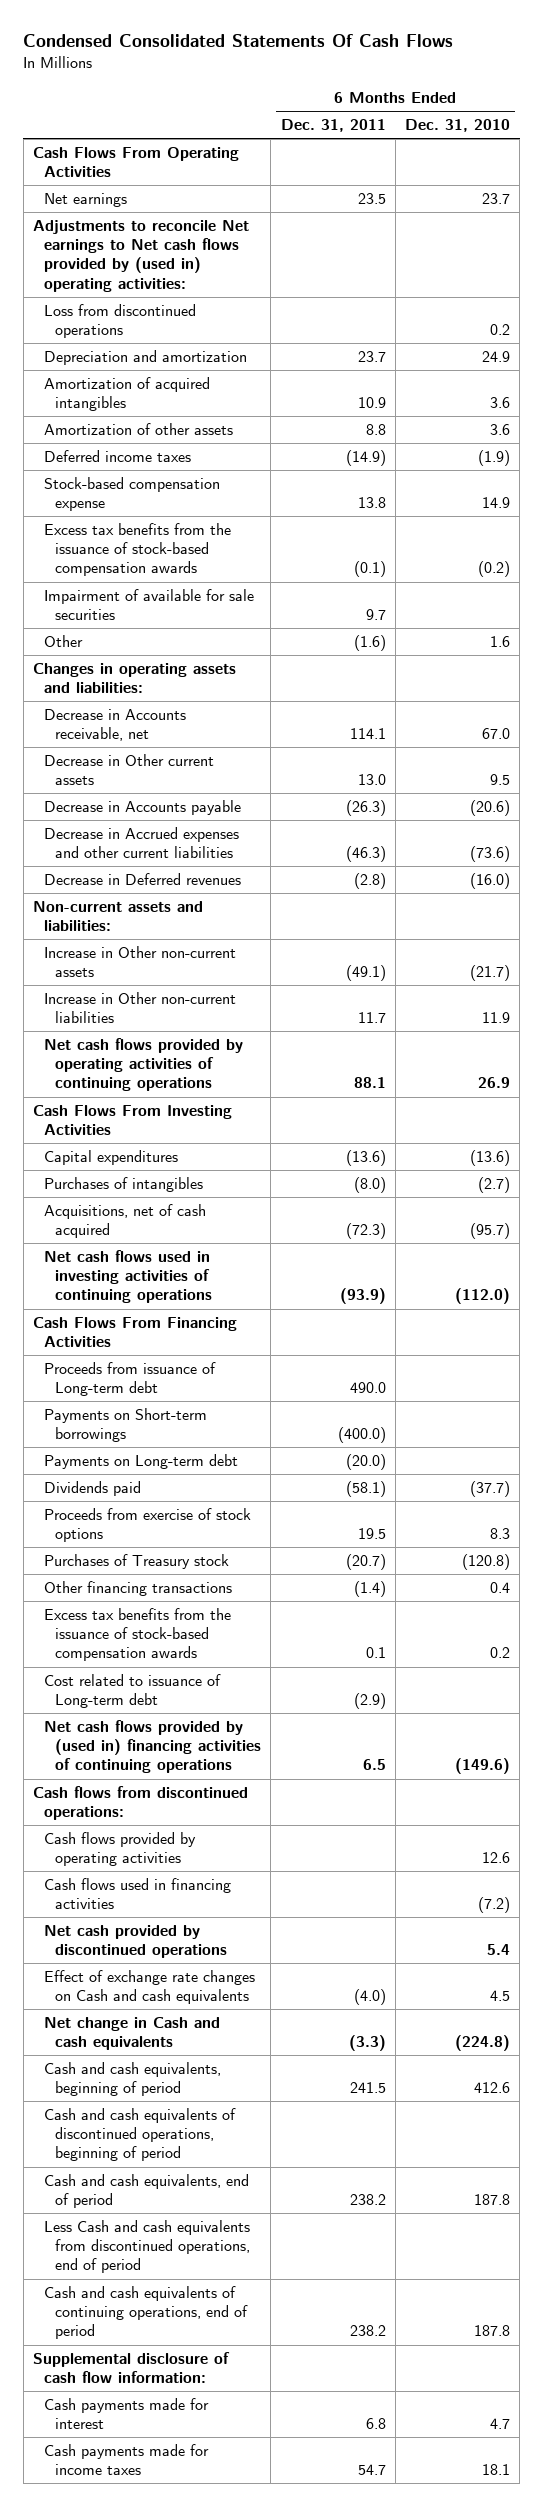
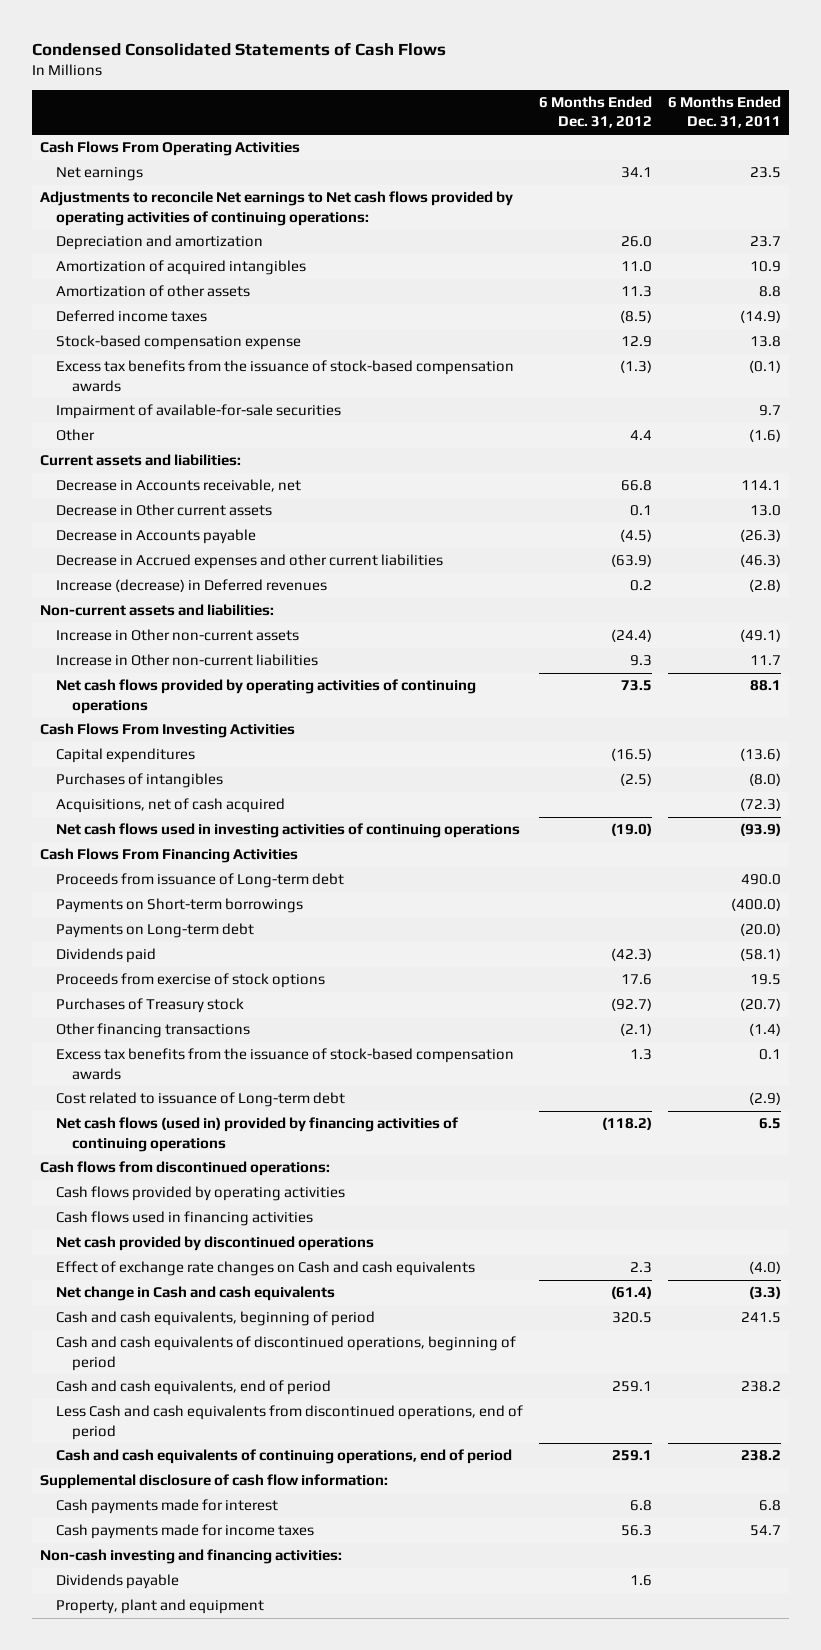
[23,34,454,48] Condensed Consolidated Statements Of Cash Flows -> [31,41,446,56] Condensed Consolidated Statements of Cash Flows
[405,119,511,133] Dec. 31, 2010 -> none
none -> [539,96,653,129] 6 Months Ended Dec. 31, 2012
[44,304,197,339] Loss from discontinued operations -> none
[32,220,249,292] Adjustments to reconcile Net earnings to Net cash flows provided by (used in) operating activities: -> [39,191,513,226] Adjustments to reconcile Net earnings to Net cash flows provided by operating activities of continuing operations:
[44,589,255,621] Impairment of available for sale securities -> [55,404,341,420] Impairment of available-for-sale securities
[32,663,236,694] Changes in operating assets and liabilities: -> none
none -> [39,454,241,467] Current assets and liabilities:
[44,873,242,886] Decrease in Deferred revenues -> [55,579,327,593] Increase (decrease) in Deferred revenues
[44,1720,262,1774] Net cash flows provided by (used in) financing activities of continuing operations -> [55,1117,458,1152] Net cash flows (used in) provided by financing activities of continuing operations
none -> [39,1549,342,1565] Non-cash investing and financing activities:
none -> [55,1574,179,1590] Dividends payable
none -> [55,1599,264,1615] Property, plant and equipment

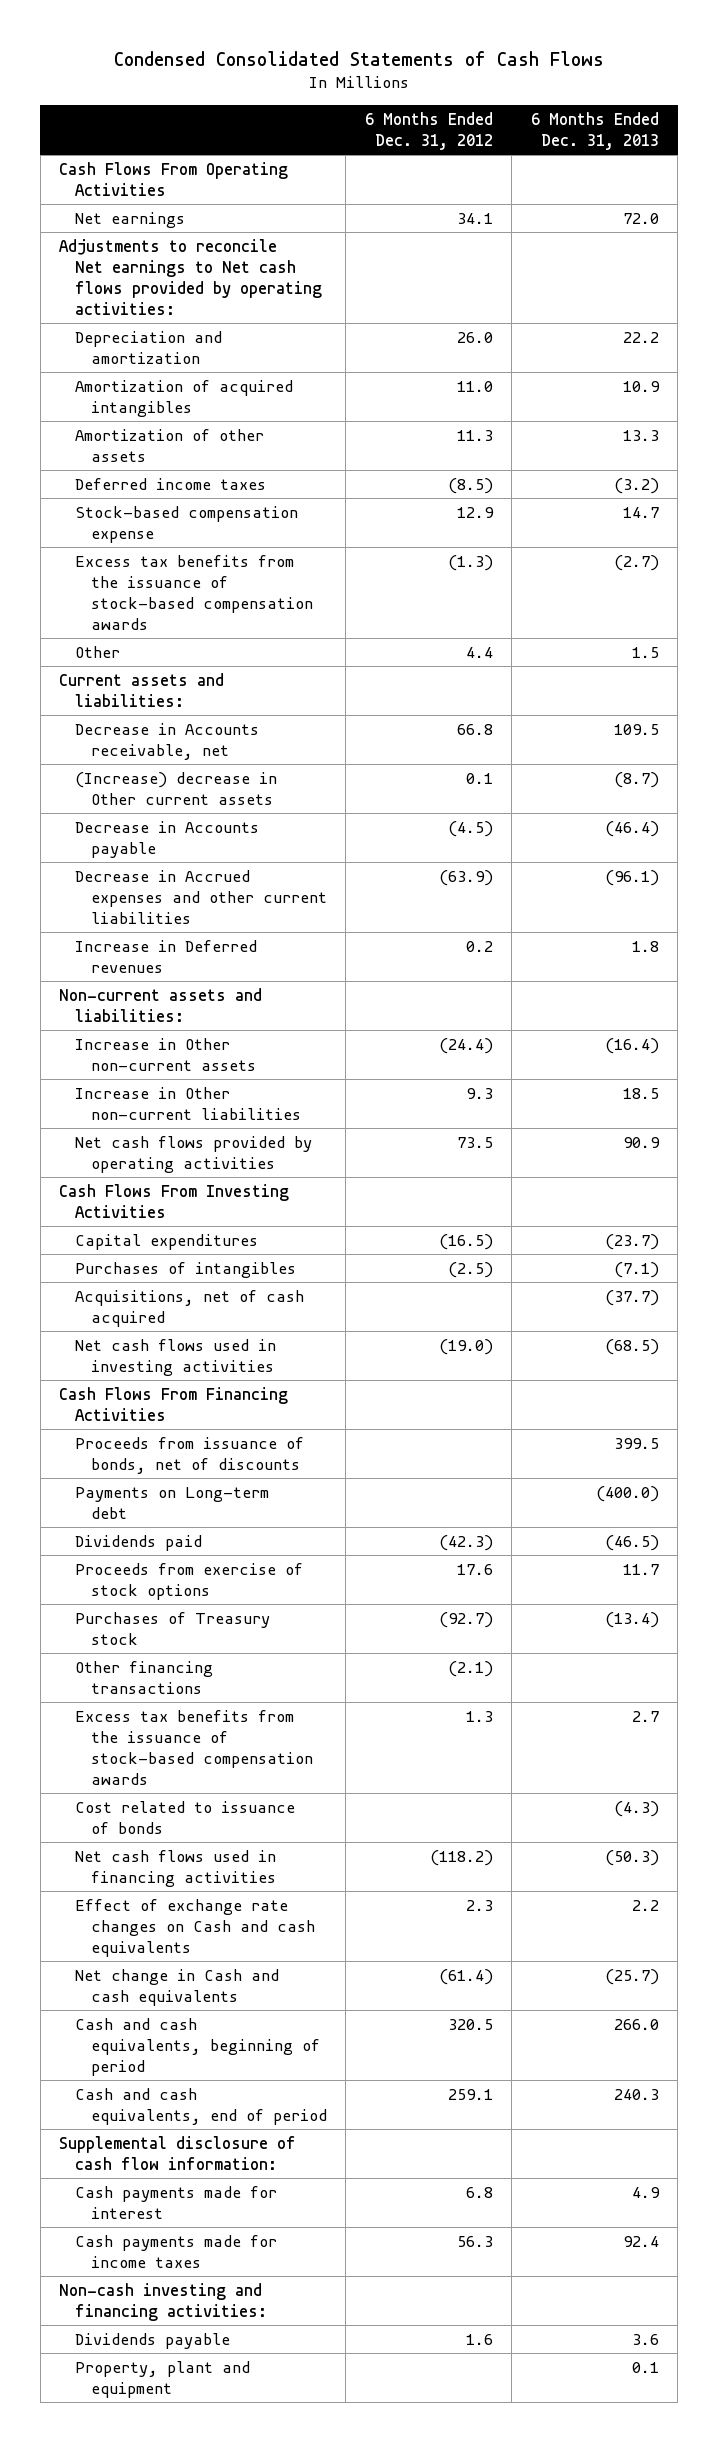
[668,96,782,129] 6 Months Ended Dec. 31, 2011 -> none
none -> [530,111,659,150] 6 Months Ended Dec. 31, 2013
[39,191,513,226] Adjustments to reconcile Net earnings to Net cash flows provided by operating activities of continuing operations: -> [59,238,322,315] Adjustments to reconcile Net earnings to Net cash flows provided by operating activities:
[55,404,341,420] Impairment of available-for-sale securities -> none
[55,504,272,517] Decrease in Other current assets -> [74,771,277,805] (Increase) decrease in Other current assets
[55,579,327,593] Increase (decrease) in Deferred revenues -> [74,939,257,973] Increase in Deferred revenues
[55,679,476,714] Net cash flows provided by operating activities of continuing operations -> [74,1135,312,1173] Net cash flows provided by operating activities
[55,823,520,839] Net cash flows used in investing activities of continuing operations -> [74,1338,276,1376] Net cash flows used in investing activities
[55,873,344,889] Proceeds from issuance of Long-term debt -> none
[55,898,303,914] Payments on Short-term borrowings -> none
none -> [74,1436,304,1474] Proceeds from issuance of bonds, net of discounts
[39,1161,330,1177] Cash flows from discontinued operations: -> none
[55,1186,345,1202] Cash flows provided by operating activities -> none
[55,1211,313,1227] Cash flows used in financing activities -> none
[55,1236,374,1252] Net cash provided by discontinued operations -> none
[55,1092,345,1108] Cost related to issuance of Long-term debt -> [74,1800,295,1834] Cost related to issuance of bonds
[55,1117,458,1152] Net cash flows (used in) provided by financing activities of continuing operations -> [74,1849,276,1887] Net cash flows used in financing activities
[55,1336,516,1371] Cash and cash equivalents of discontinued operations, beginning of period -> none
[55,1405,523,1440] Less Cash and cash equivalents from discontinued operations, end of period -> none
[55,1449,512,1465] Cash and cash equivalents of continuing operations, end of period -> none

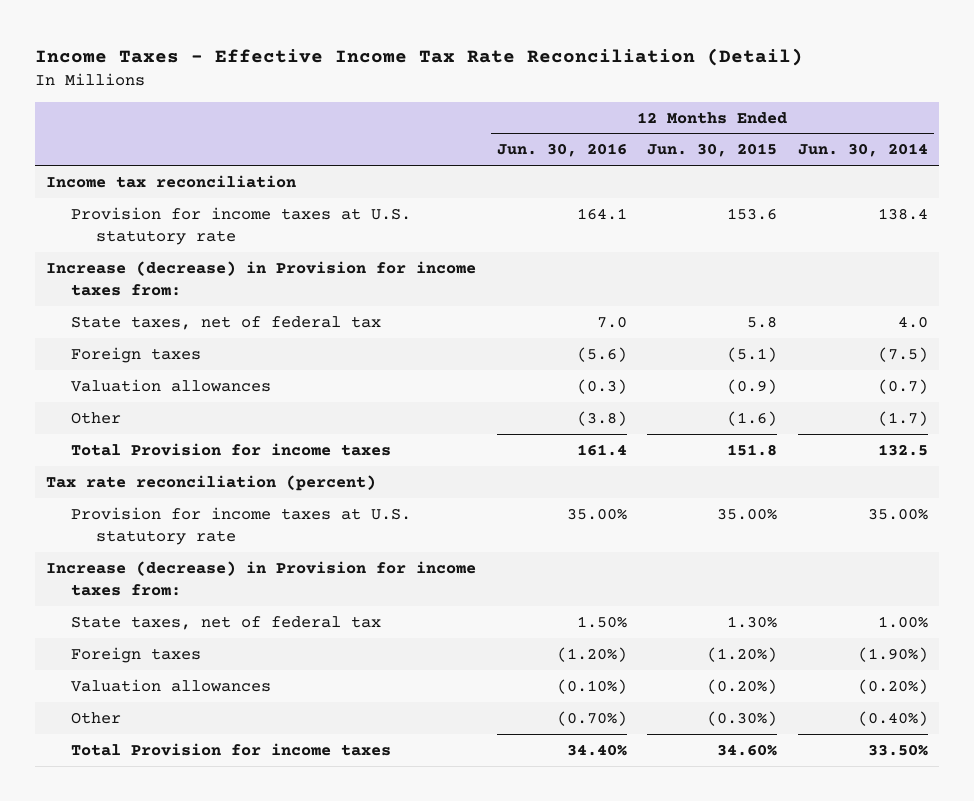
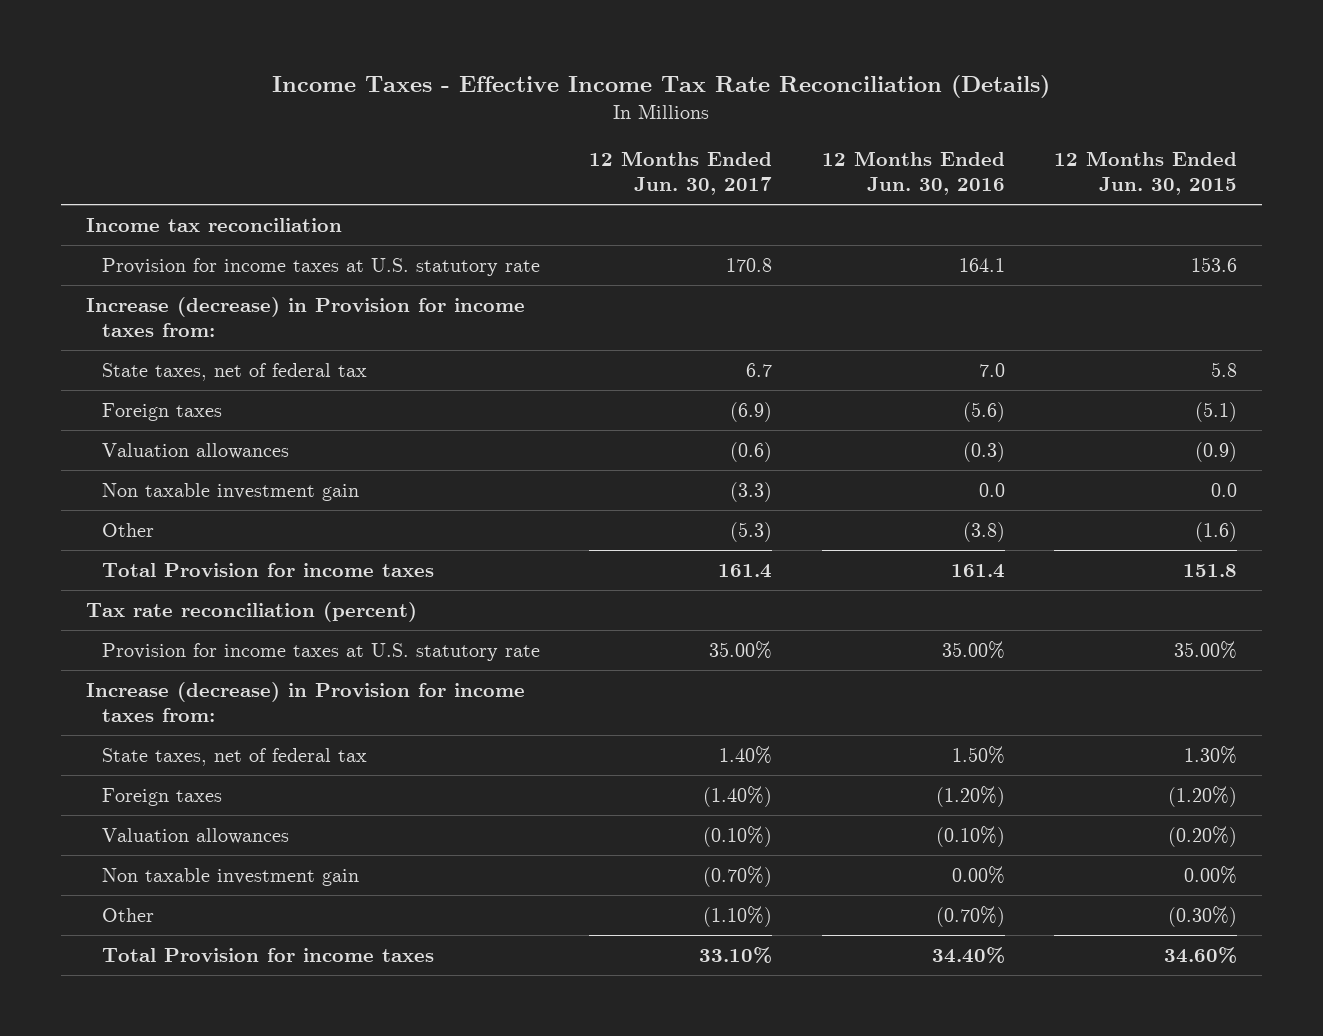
[35,47,804,66] Income Taxes - Effective Income Tax Rate Reconciliation (Detail) -> [272,75,1051,99] Income Taxes - Effective Income Tax Rate Reconciliation (Details)
[798,143,929,158] Jun. 30, 2014 -> none
none -> [589,151,773,195] 12 Months Ended Jun. 30, 2017
none -> [101,483,359,502] Non taxable investment gain
none -> [101,868,359,887] Non taxable investment gain

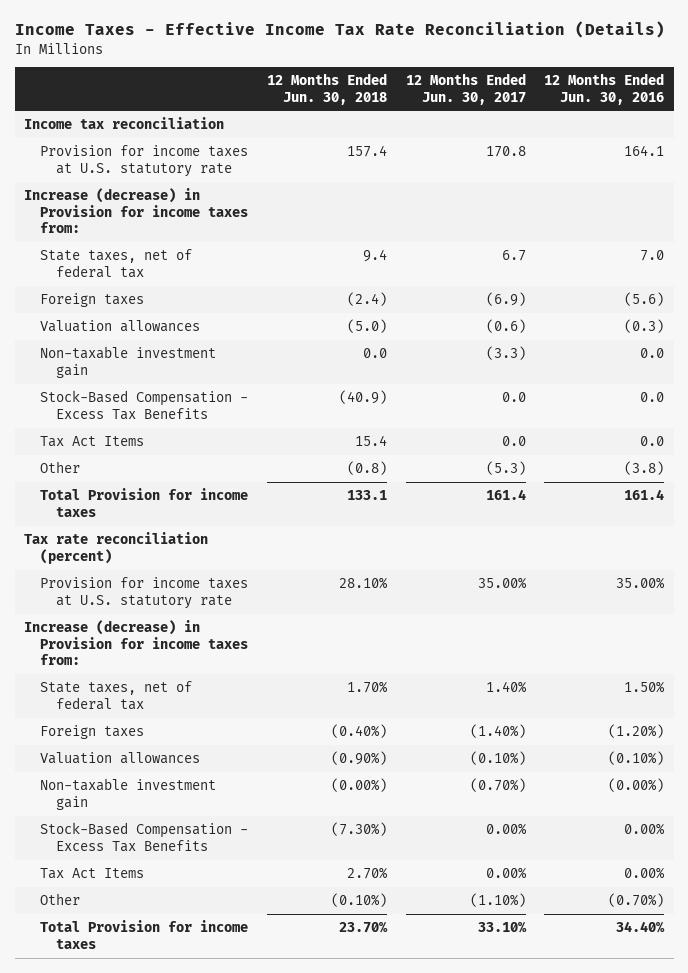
[1054,151,1238,195] 12 Months Ended Jun. 30, 2015 -> none
none -> [266,73,387,105] 12 Months Ended Jun. 30, 2018
[101,483,359,502] Non taxable investment gain -> [39,346,216,378] Non-taxable investment gain
none -> [39,390,248,420] Stock-Based Compensation - Excess Tax Benefits
none -> [39,436,144,448] Tax Act Items
[101,868,359,887] Non taxable investment gain -> [39,778,216,810] Non-taxable investment gain
[951,866,1005,885] 0.00% -> [608,778,665,793] (0.00%)
none -> [39,822,248,852] Stock-Based Compensation - Excess Tax Benefits
none -> [39,868,144,880] Tax Act Items

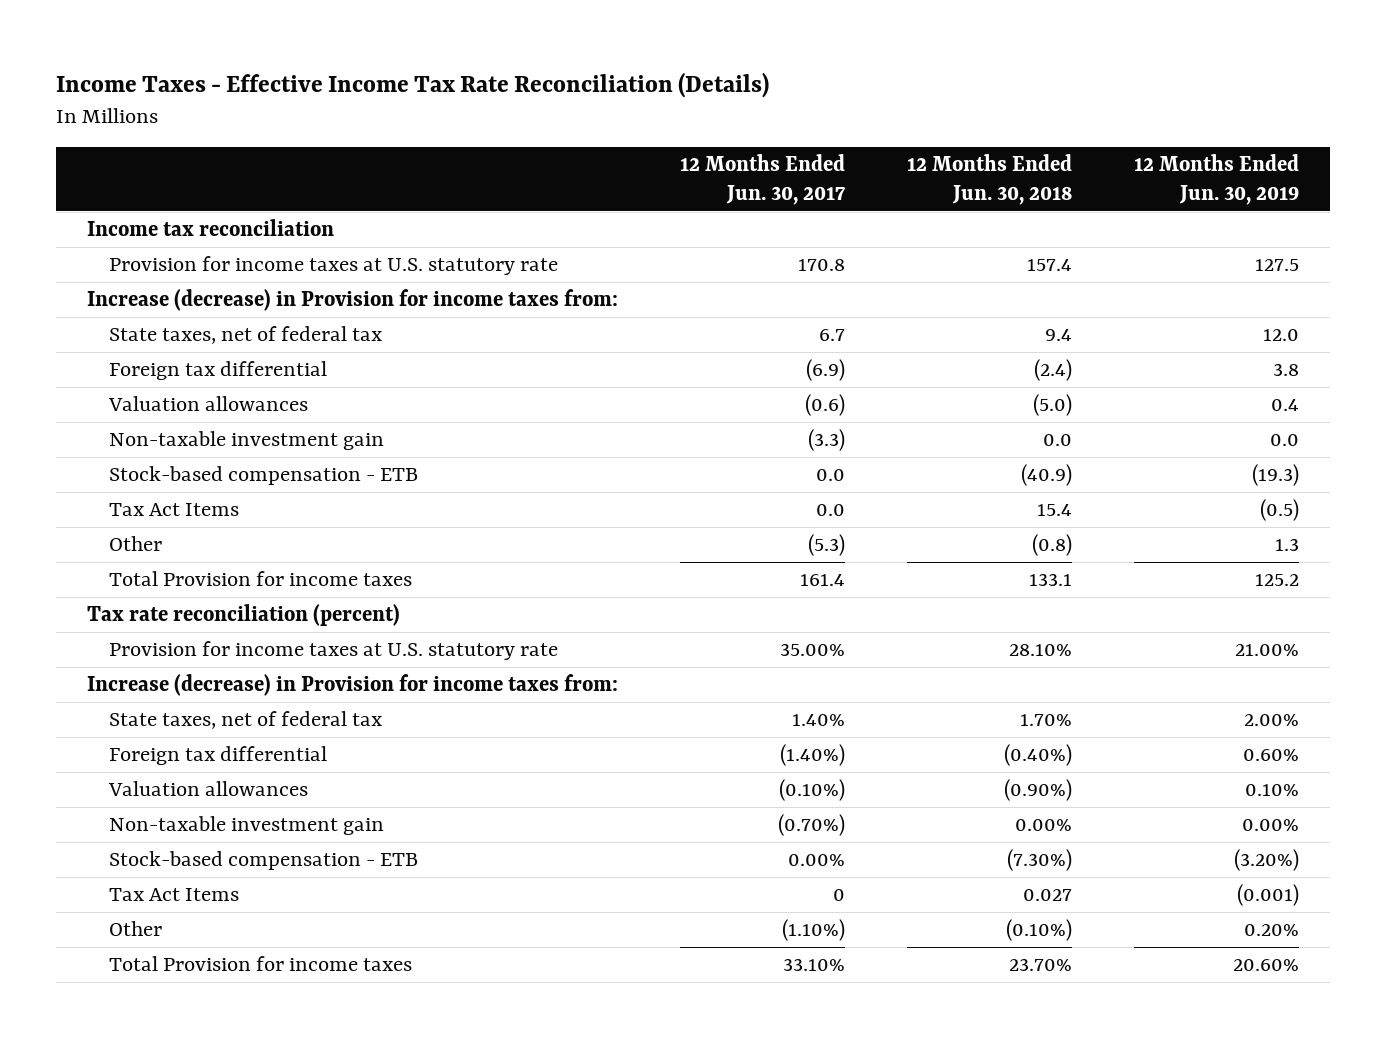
[544,73,665,105] 12 Months Ended Jun. 30, 2016 -> none
none -> [1134,153,1300,205] 12 Months Ended Jun. 30, 2019
[39,293,144,308] Foreign taxes -> [108,361,327,381] Foreign tax differential
[39,390,248,420] Stock-Based Compensation - Excess Tax Benefits -> [108,466,418,486] Stock-based compensation - ETB
[39,725,144,740] Foreign taxes -> [108,746,327,766] Foreign tax differential
[330,778,387,793] (0.00%) -> [1014,819,1072,832] 0.00%
[39,822,248,852] Stock-Based Compensation - Excess Tax Benefits -> [108,851,418,871] Stock-based compensation - ETB
[346,867,388,880] 2.70% -> [1022,889,1072,902] 0.027
[485,867,527,880] 0.00% -> [832,889,845,902] 0

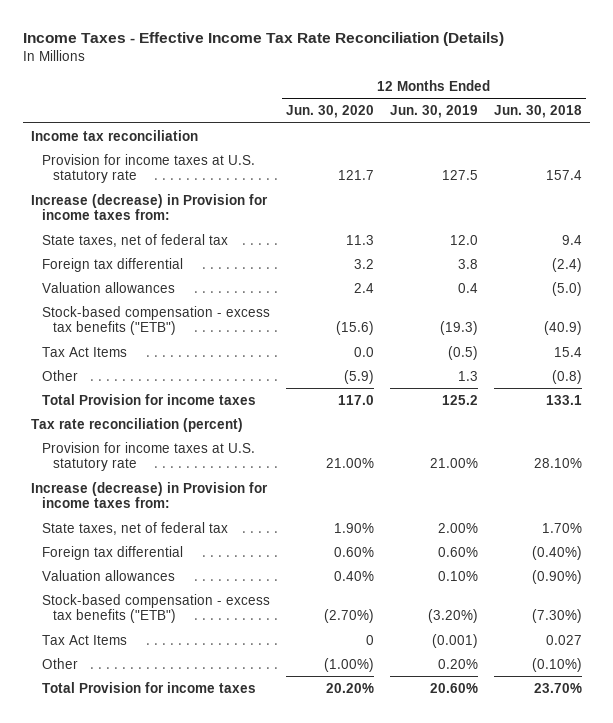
[679,153,845,205] 12 Months Ended Jun. 30, 2017 -> none
none -> [285,105,374,119] Jun. 30, 2020
[108,431,384,451] Non-taxable investment gain -> none
[108,466,418,486] Stock-based compensation - ETB -> [41,305,270,336] Stock-based compensation - excess tax benefits ("ETB")
[108,816,384,836] Non-taxable investment gain -> none
[108,851,418,871] Stock-based compensation - ETB -> [41,593,270,624] Stock-based compensation - excess tax benefits ("ETB")

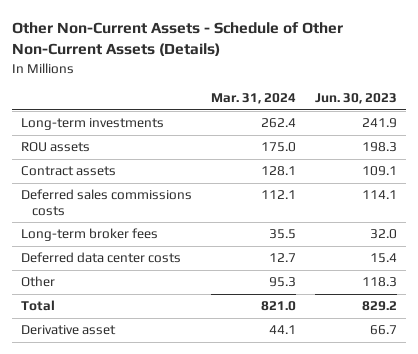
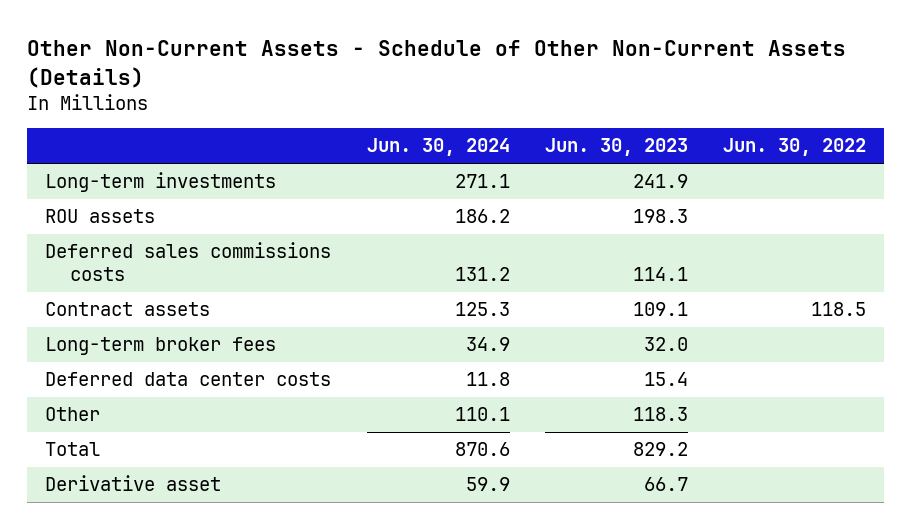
[211,93,297,105] Mar. 31, 2024 -> none
none -> [366,138,510,157] Jun. 30, 2024
none -> [723,138,867,157] Jun. 30, 2022
[21,166,117,177] Contract assets -> [45,302,211,317] Contract assets

